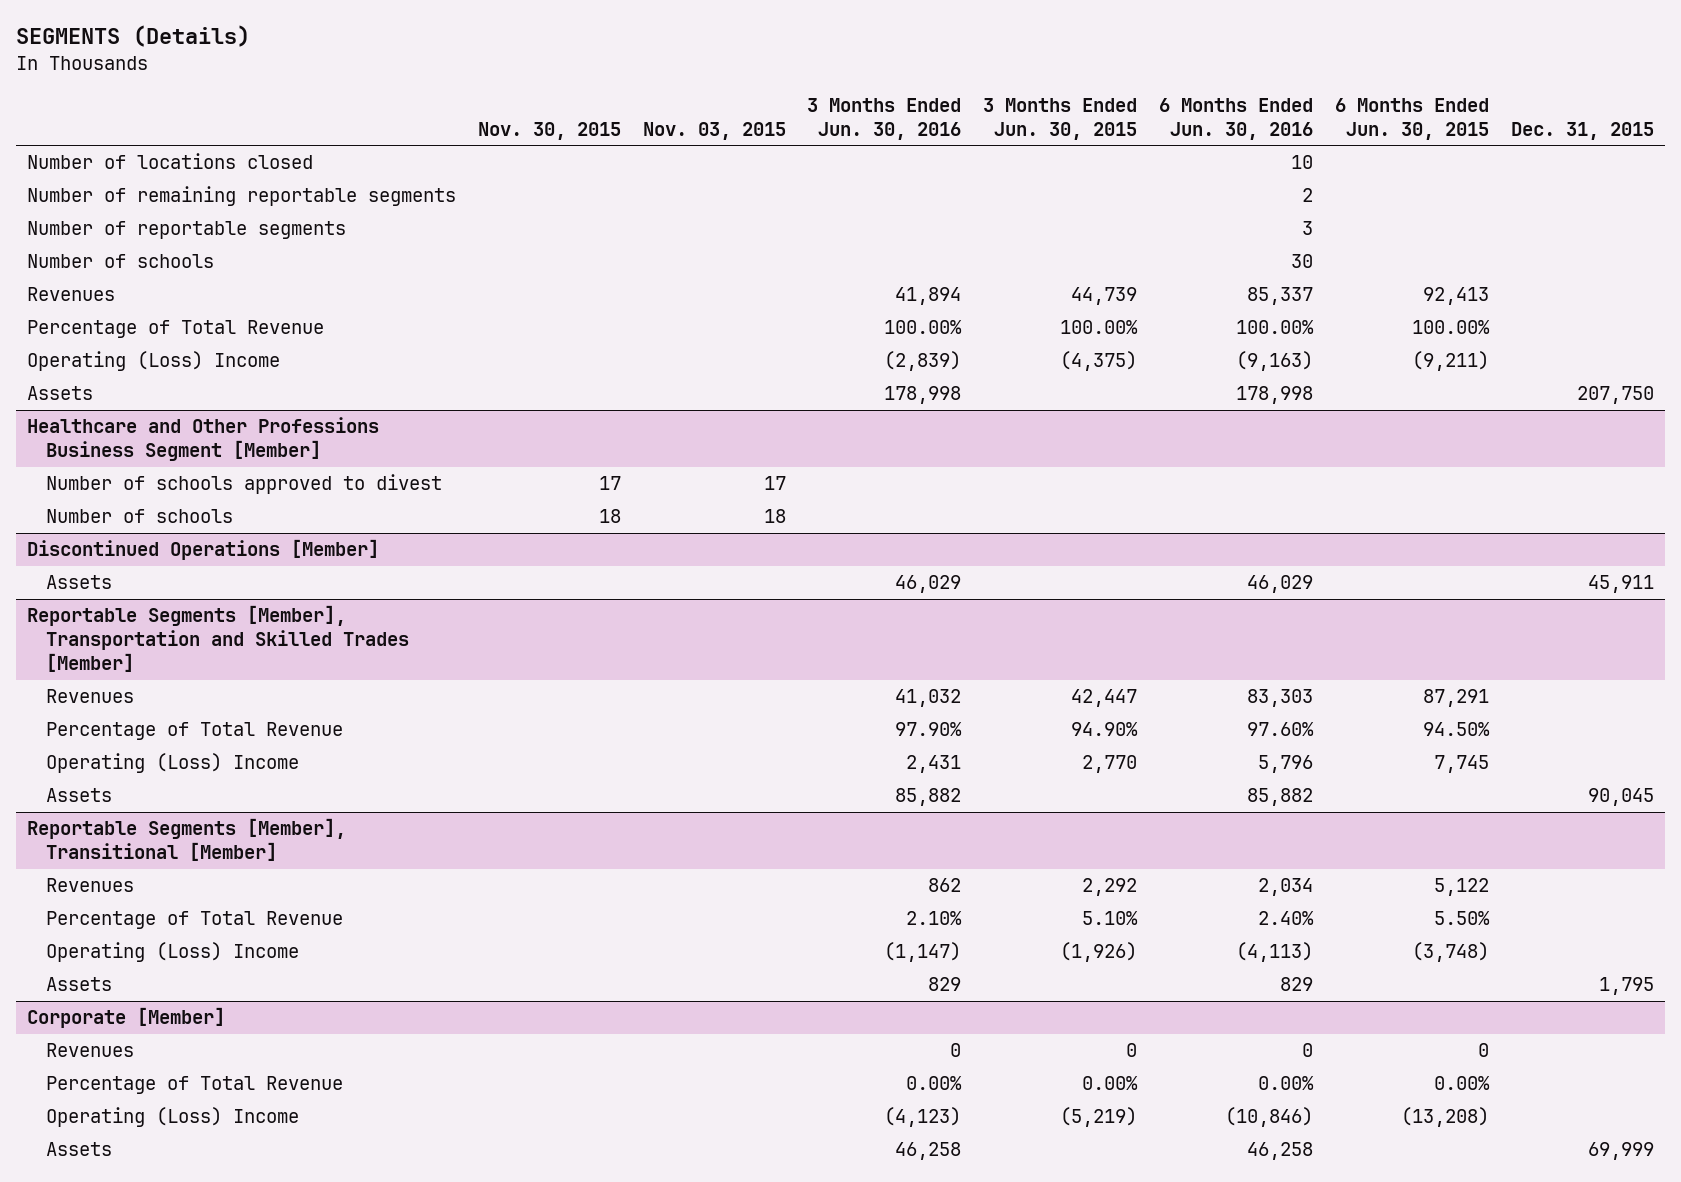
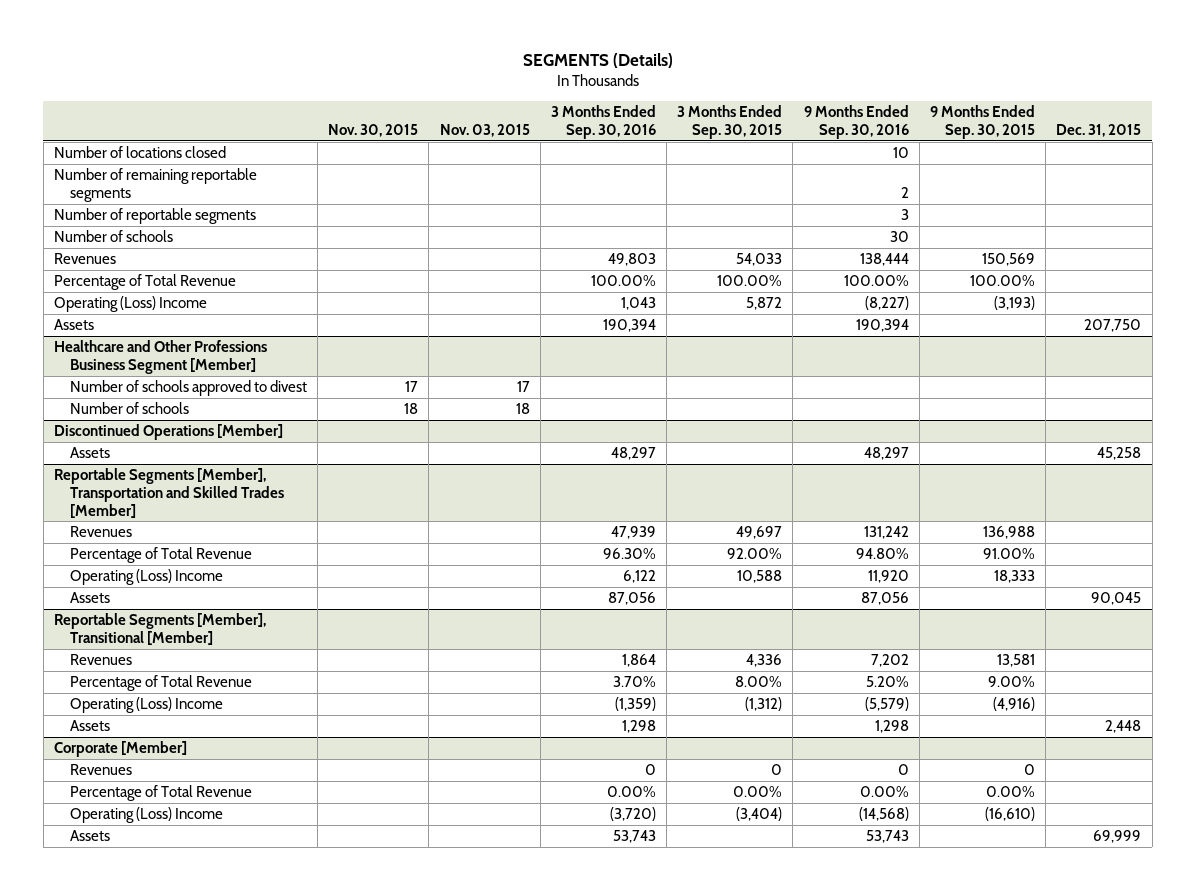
[807,97,962,140] 3 Months Ended Jun. 30, 2016 -> none
[983,97,1138,140] 3 Months Ended Jun. 30, 2015 -> none
[1159,97,1314,140] 6 Months Ended Jun. 30, 2016 -> none
[1335,97,1490,140] 6 Months Ended Jun. 30, 2015 -> none
none -> [550,105,656,140] 3 Months Ended Sep. 30, 2016
none -> [677,105,783,140] 3 Months Ended Sep. 30, 2015
none -> [803,105,909,140] 9 Months Ended Sep. 30, 2016
none -> [930,105,1036,140] 9 Months Ended Sep. 30, 2015
[1588,575,1655,594] 45,911 -> [1097,447,1142,461] 45,258
[1599,977,1655,996] 1,795 -> [1105,720,1142,734] 2,448

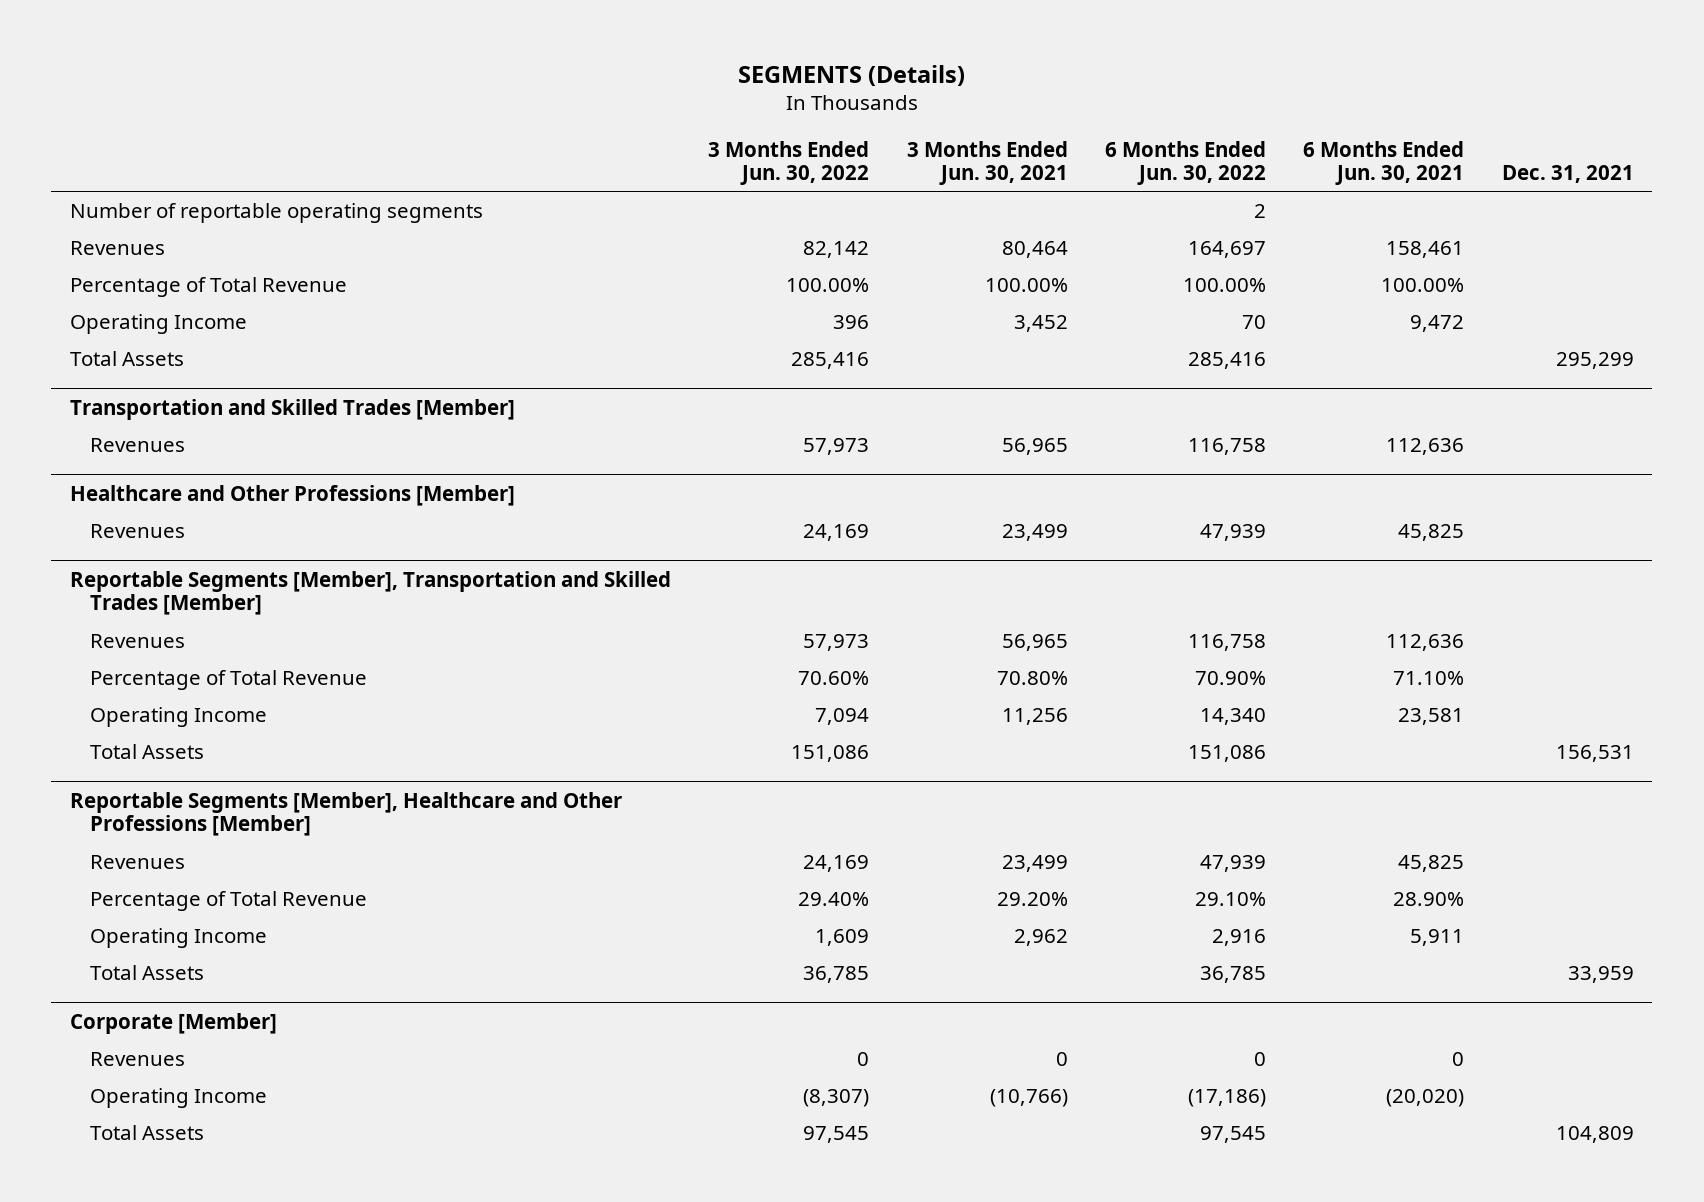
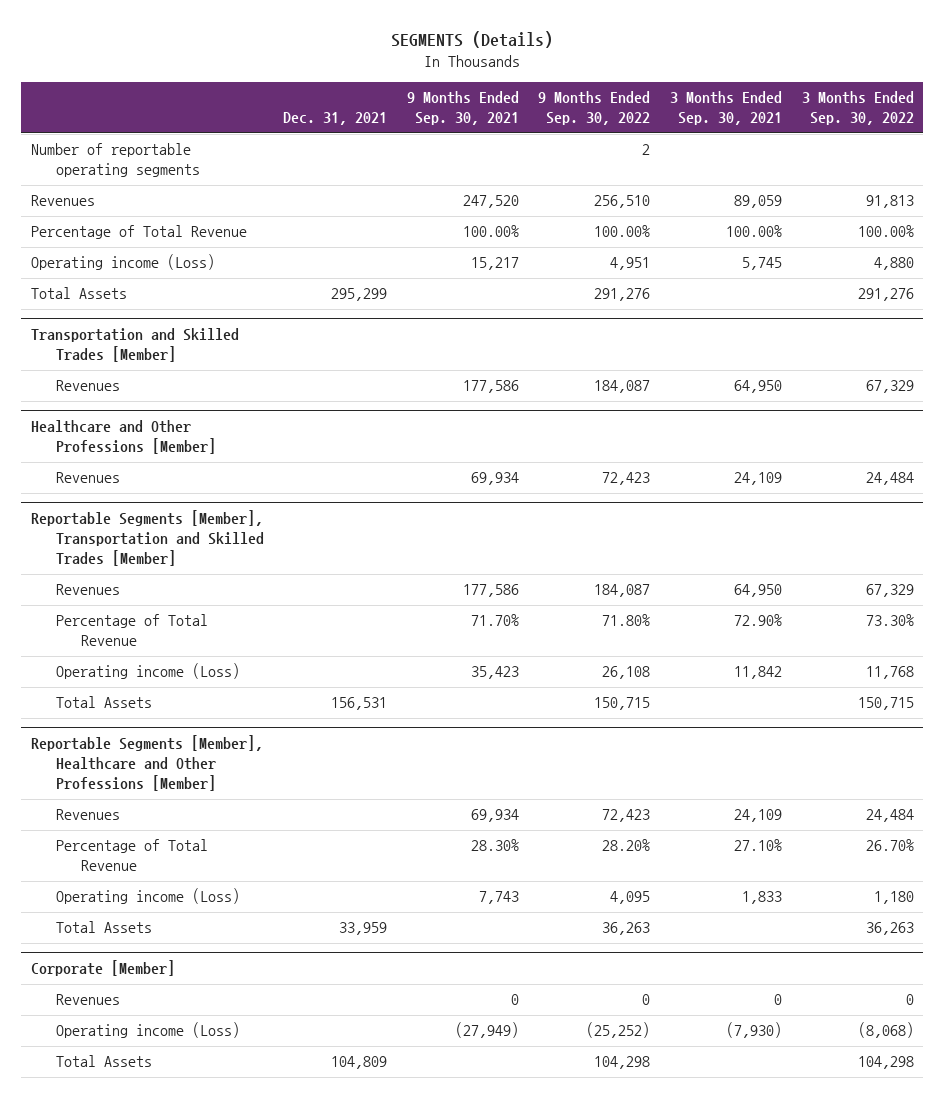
[708,140,870,186] 3 Months Ended Jun. 30, 2022 -> none
[906,140,1068,186] 3 Months Ended Jun. 30, 2021 -> none
[1104,140,1266,186] 6 Months Ended Jun. 30, 2022 -> none
[1303,140,1465,186] 6 Months Ended Jun. 30, 2021 -> none
none -> [406,91,519,126] 9 Months Ended Sep. 30, 2021
none -> [538,91,651,126] 9 Months Ended Sep. 30, 2022
none -> [670,91,783,126] 3 Months Ended Sep. 30, 2021
none -> [801,91,914,126] 3 Months Ended Sep. 30, 2022
[69,314,247,335] Operating Income -> [30,254,215,271] Operating income (Loss)
[90,707,268,728] Operating Income -> [55,663,240,680] Operating income (Loss)
[90,928,268,949] Operating Income -> [55,888,240,905] Operating income (Loss)
[90,1088,268,1109] Operating Income -> [55,1022,240,1039] Operating income (Loss)

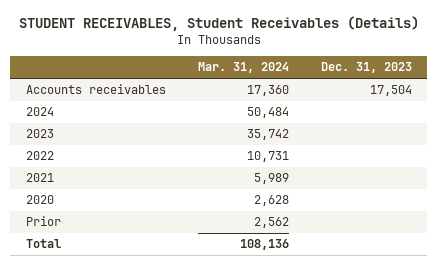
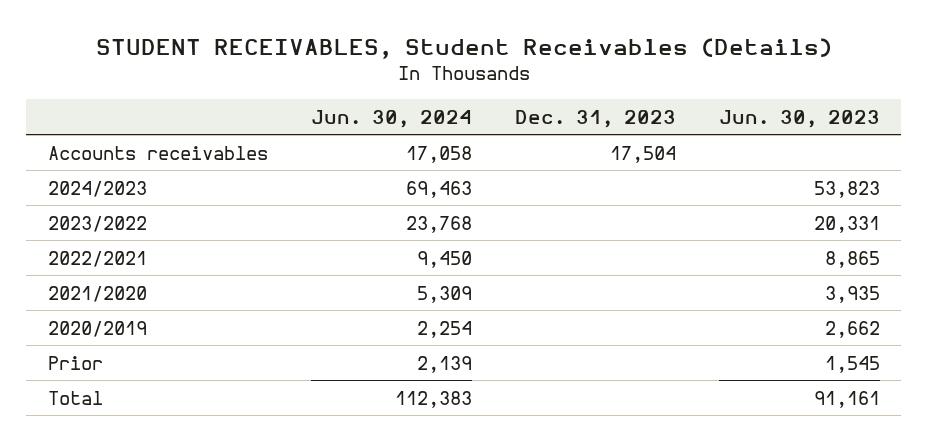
[197,62,289,74] Mar. 31, 2024 -> none
none -> [310,109,472,128] Jun. 30, 2024
none -> [718,109,880,128] Jun. 30, 2023
[26,107,55,117] 2024 -> [47,180,147,197] 2024/2023
[26,129,55,139] 2023 -> [47,215,147,232] 2023/2022
[26,151,55,161] 2022 -> [47,250,147,267] 2022/2021
[26,173,55,183] 2021 -> [47,285,147,302] 2021/2020
[26,195,55,205] 2020 -> [47,320,147,337] 2020/2019

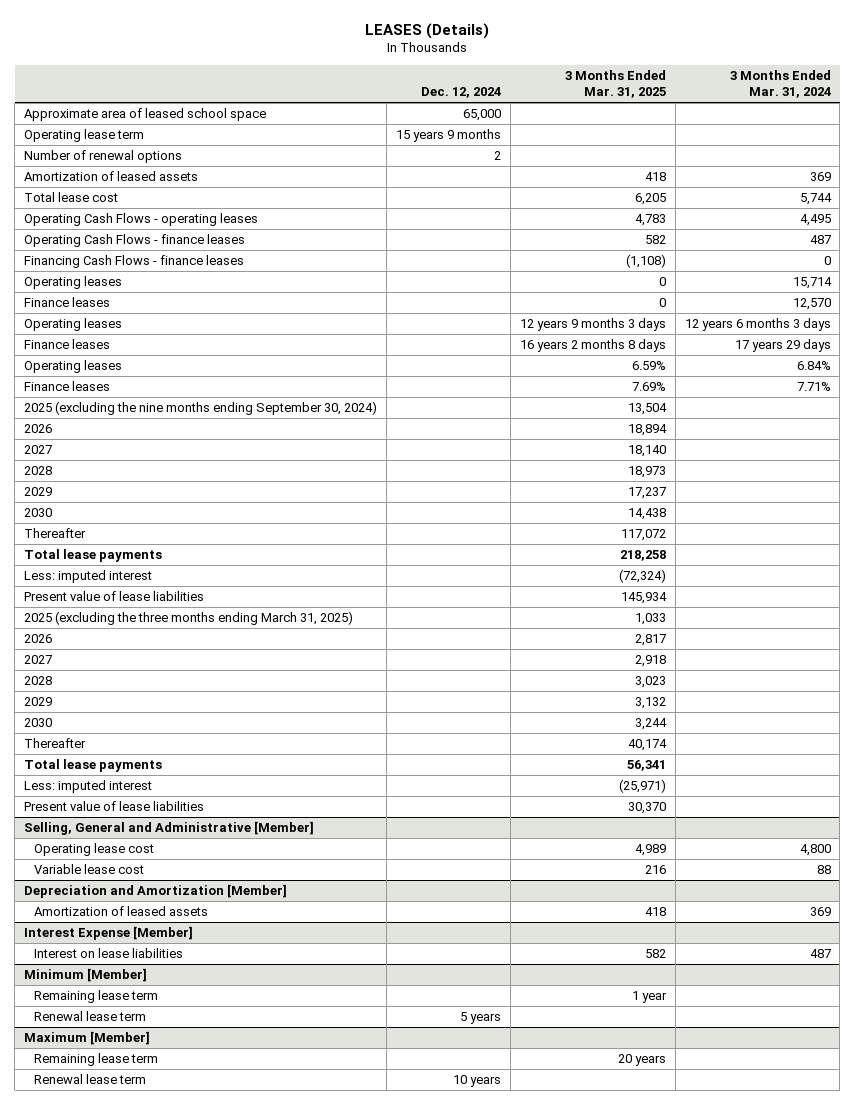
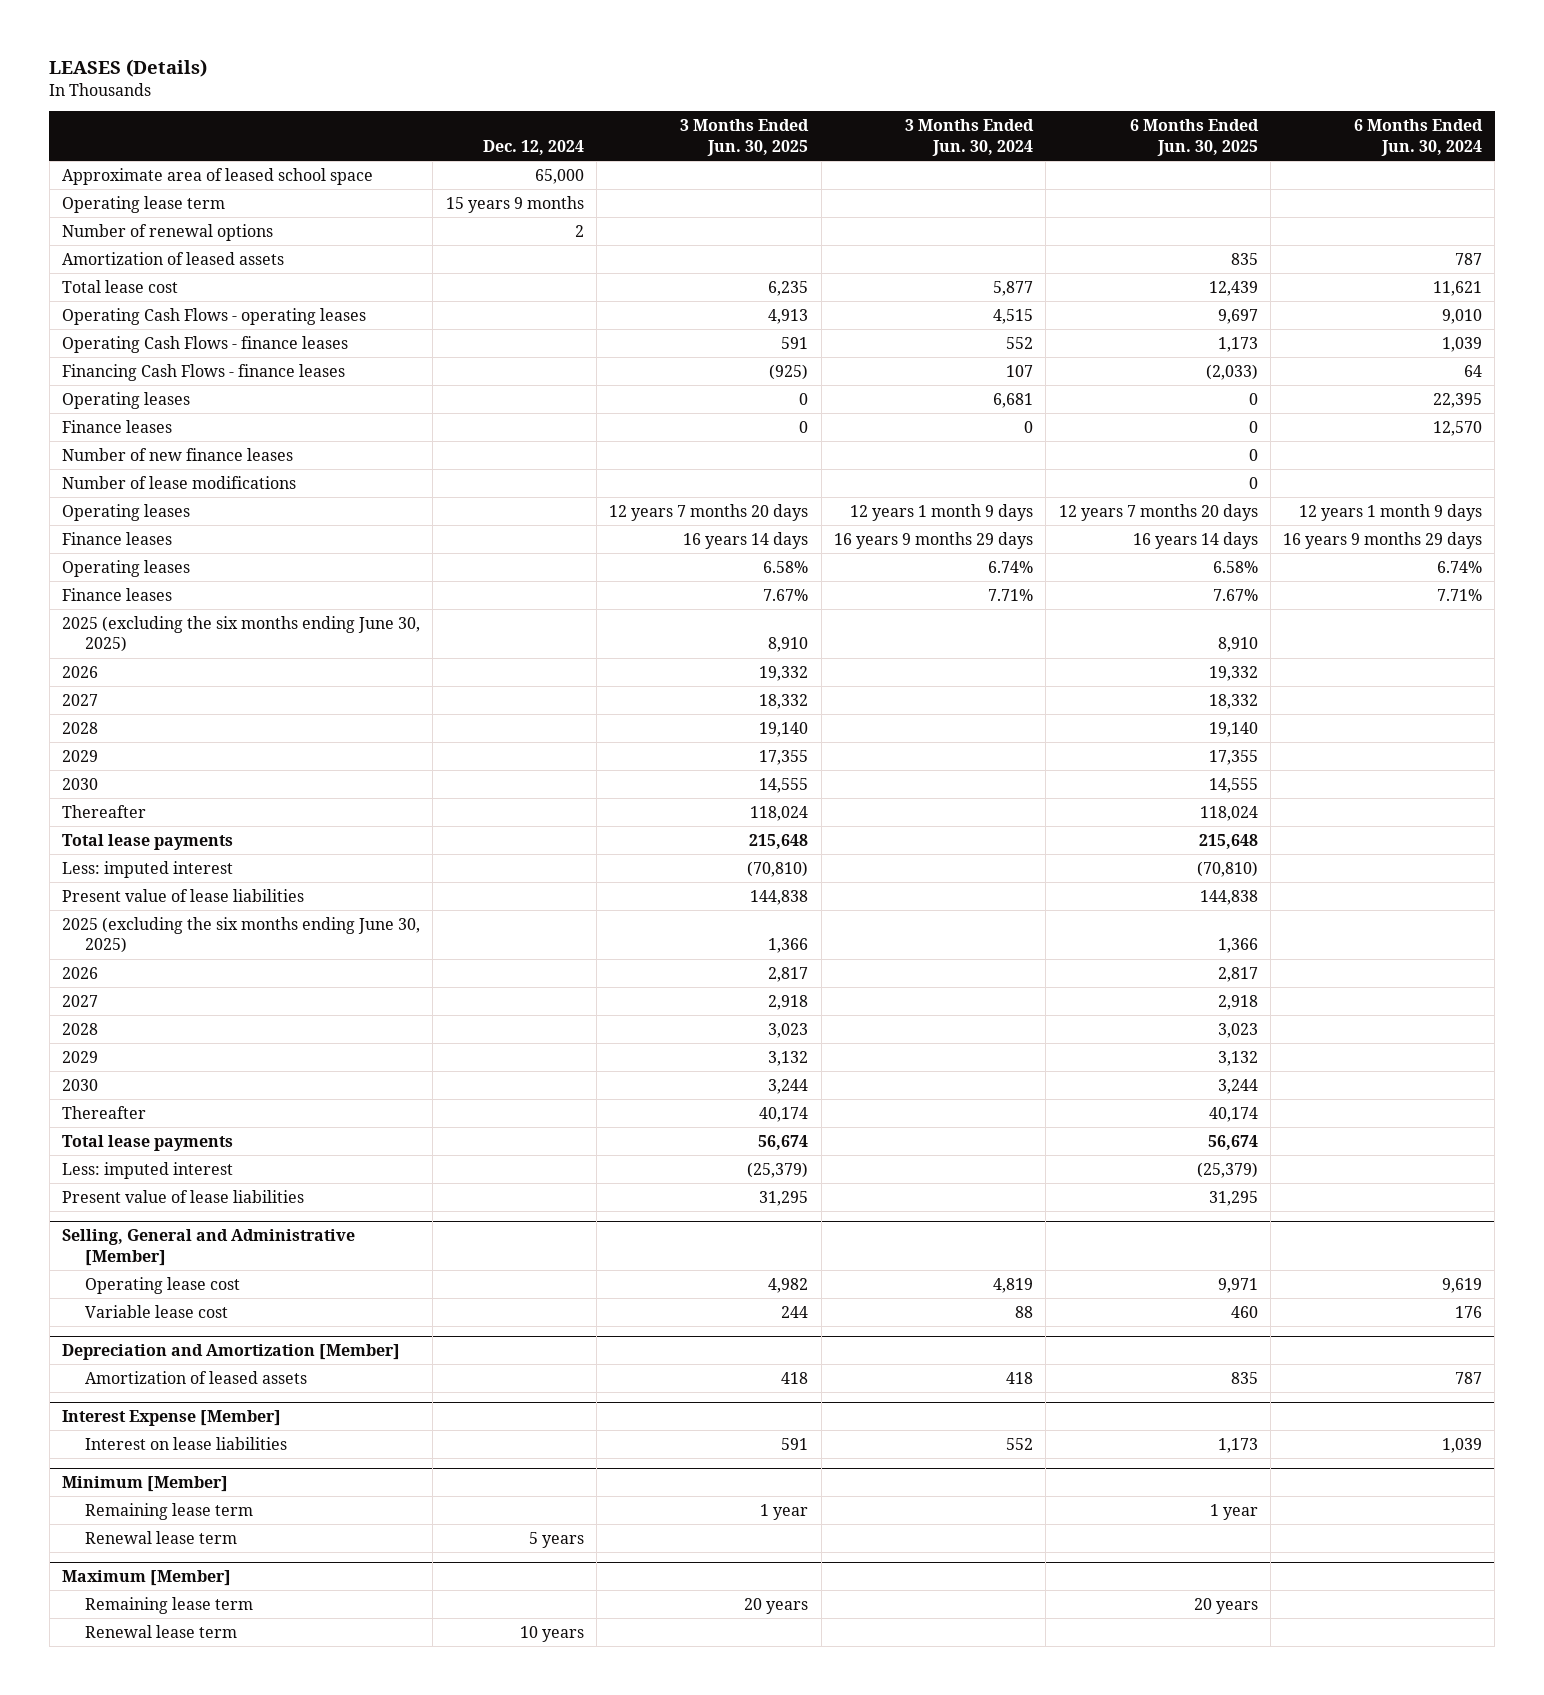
[564,70,666,99] 3 Months Ended Mar. 31, 2025 -> none
[729,70,831,99] 3 Months Ended Mar. 31, 2024 -> none
none -> [680,119,810,156] 3 Months Ended Jun. 30, 2025
none -> [904,119,1034,156] 3 Months Ended Jun. 30, 2024
none -> [1129,119,1259,156] 6 Months Ended Jun. 30, 2025
none -> [1354,119,1484,156] 6 Months Ended Jun. 30, 2024
none -> [62,447,294,461] Number of new finance leases
none -> [62,475,297,489] Number of lease modifications
[24,401,378,416] 2025 (excluding the nine months ending September 30, 2024) -> [62,615,421,653] 2025 (excluding the six months ending June 30, 2025)
[24,611,354,626] 2025 (excluding the three months ending March 31, 2025) -> [62,916,421,954] 2025 (excluding the six months ending June 30, 2025)

